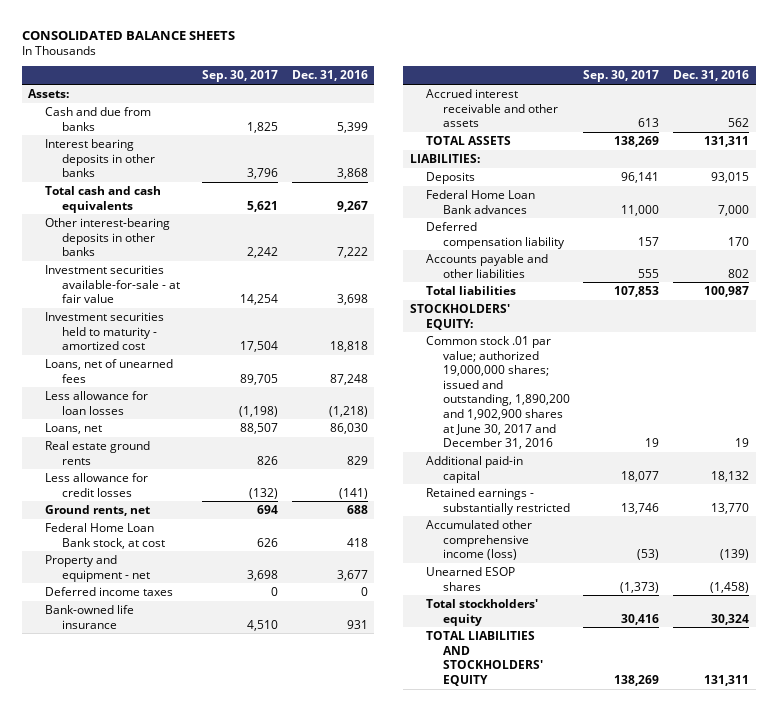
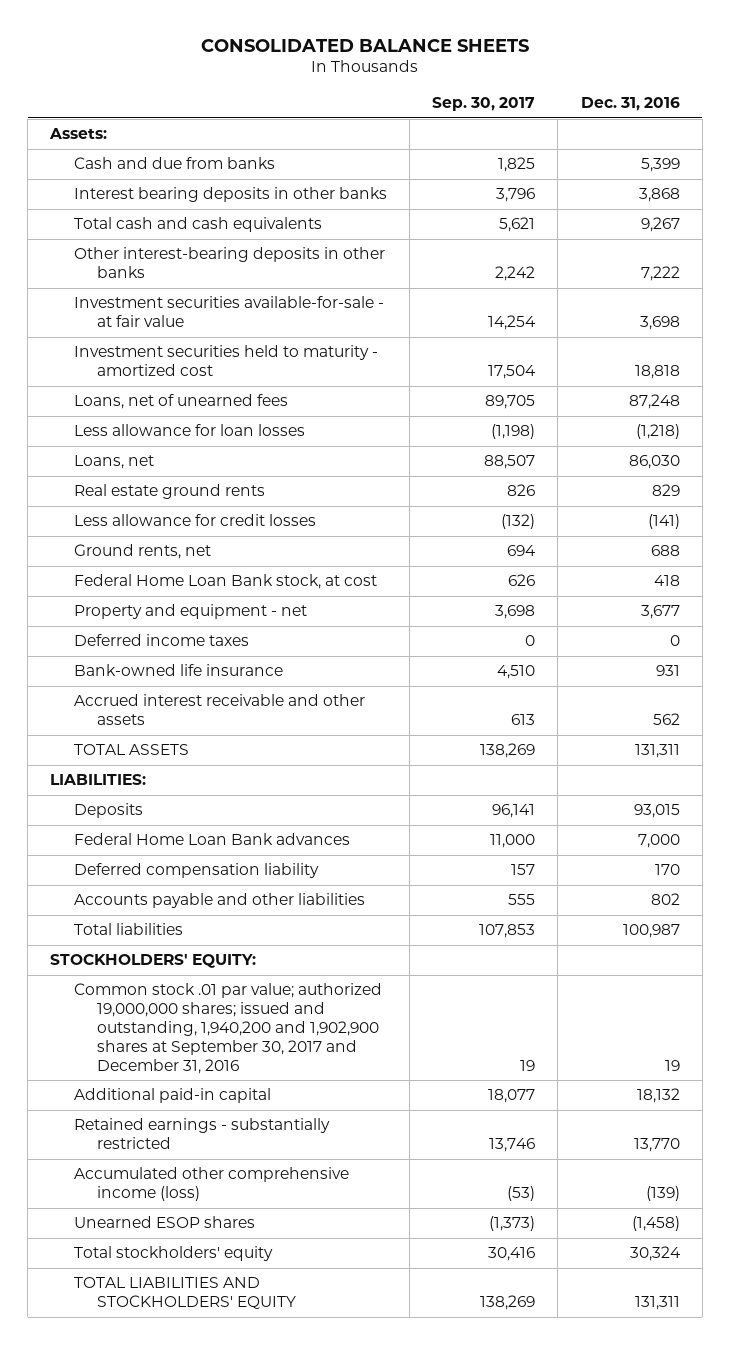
[426,335,571,450] Common stock .01 par value; authorized 19,000,000 shares; issued and outstanding, 1,890,200 and 1,902,900 shares at June 30, 2017 and December 31, 2016 -> [73,983,382,1074] Common stock .01 par value; authorized 19,000,000 shares; issued and outstanding, 1,940,200 and 1,902,900 shares at September 30, 2017 and December 31, 2016

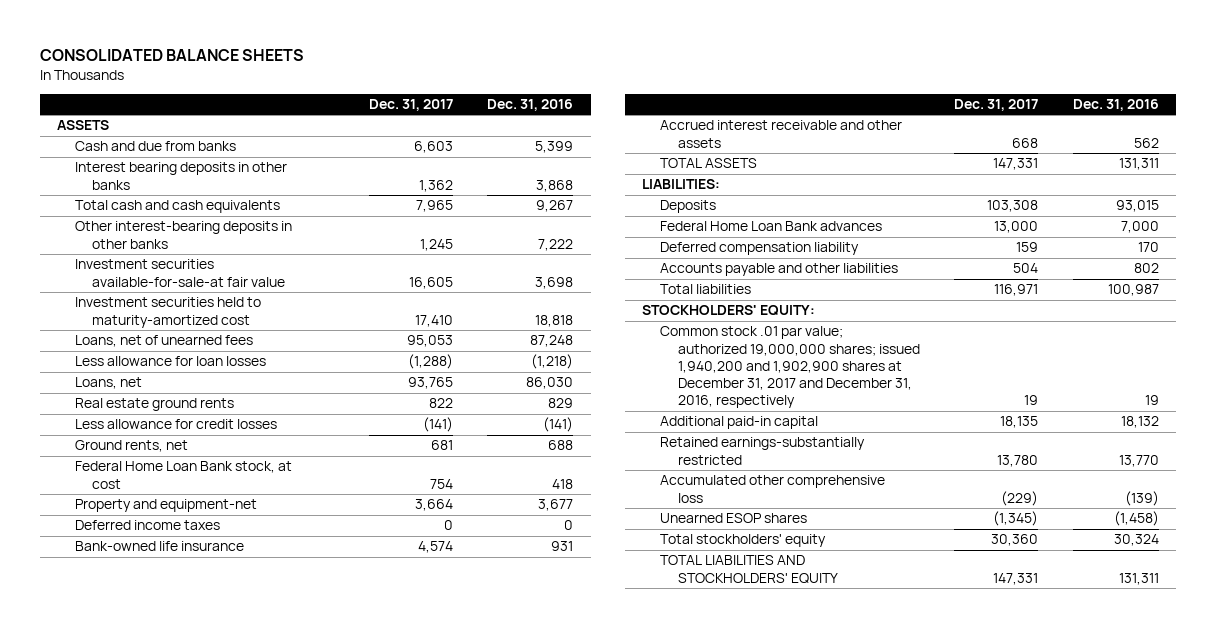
[432,97,536,112] Sep. 30, 2017 -> none
none -> [368,98,453,111] Dec. 31, 2017
[49,128,108,140] Assets: -> [56,120,109,131] ASSETS
[73,296,384,328] Investment securities available-for-sale - at fair value -> [74,259,286,287] Investment securities available-for-sale-at fair value
[73,345,378,377] Investment securities held to maturity - amortized cost -> [74,297,261,328] Investment securities held to maturity-amortized cost
[73,604,307,620] Property and equipment - net -> [74,499,257,513] Property and equipment-net
[73,983,382,1074] Common stock .01 par value; authorized 19,000,000 shares; issued and outstanding, 1,940,200 and 1,902,900 shares at September 30, 2017 and December 31, 2016 -> [660,326,920,409] Common stock .01 par value; authorized 19,000,000 shares; issued 1,940,200 and 1,902,900 shares at December 31, 2017 and December 31, 2016, respectively
[73,1118,330,1150] Retained earnings - substantially restricted -> [660,437,866,465] Retained earnings-substantially restricted
[73,1167,349,1202] Accumulated other comprehensive income (loss) -> [660,475,886,503] Accumulated other comprehensive loss

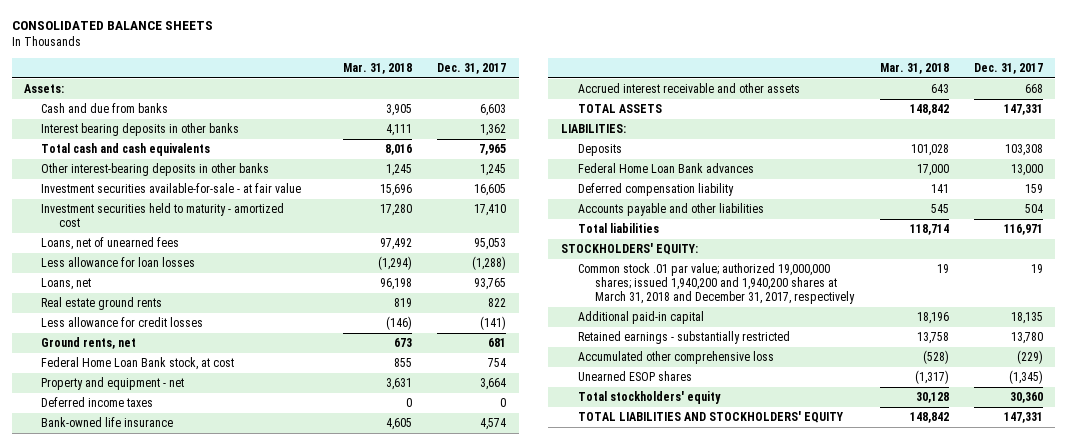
[487,98,574,111] Dec. 31, 2016 -> none
none -> [342,63,412,75] Mar. 31, 2018
[56,120,109,131] ASSETS -> [24,84,65,94] Assets:
[74,259,286,287] Investment securities available-for-sale-at fair value -> [41,183,302,194] Investment securities available-for-sale - at fair value
[74,297,261,328] Investment securities held to maturity-amortized cost -> [41,203,285,228] Investment securities held to maturity - amortized cost
[74,499,257,513] Property and equipment-net -> [41,377,185,391] Property and equipment - net
[660,326,920,409] Common stock .01 par value; authorized 19,000,000 shares; issued 1,940,200 and 1,902,900 shares at December 31, 2017 and December 31, 2016, respectively -> [578,263,856,305] Common stock .01 par value; authorized 19,000,000 shares; issued 1,940,200 and 1,940,200 shares at March 31, 2018 and December 31, 2017, respectively
[660,437,866,465] Retained earnings-substantially restricted -> [578,331,791,345] Retained earnings - substantially restricted

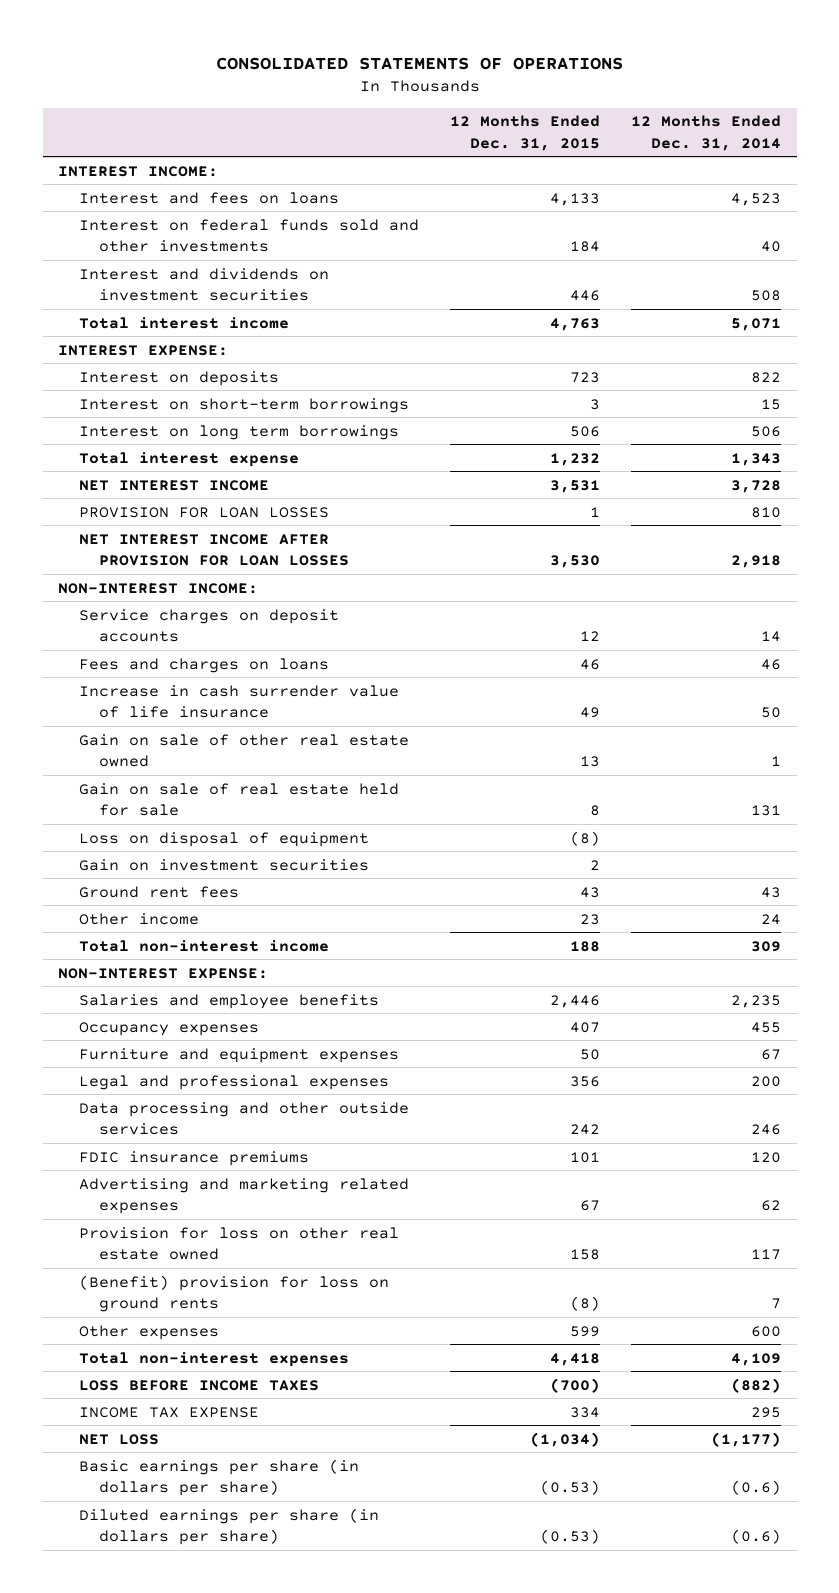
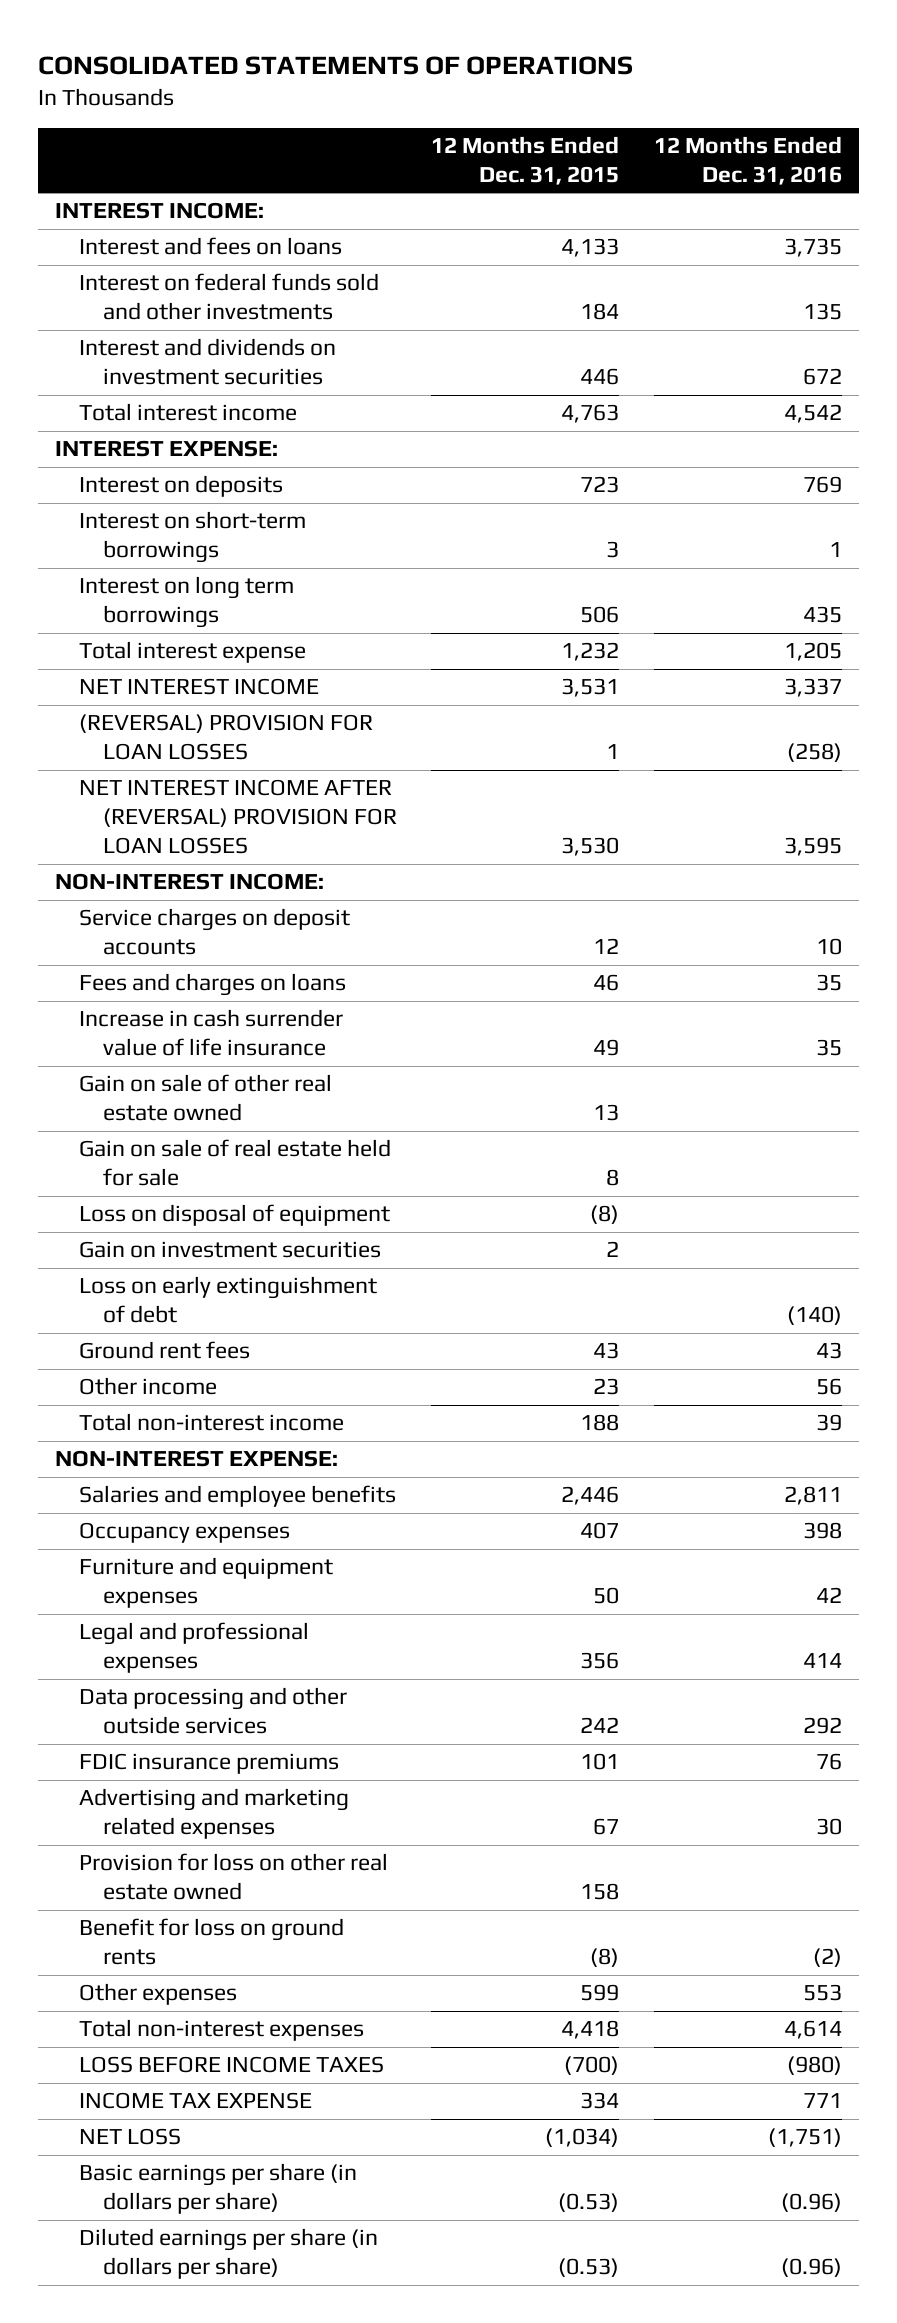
[631,115,782,151] 12 Months Ended Dec. 31, 2014 -> none
none -> [653,136,842,185] 12 Months Ended Dec. 31, 2016
[78,506,329,518] PROVISION FOR LOAN LOSSES -> [79,714,374,761] (REVERSAL) PROVISION FOR LOAN LOSSES
[78,533,349,566] NET INTEREST INCOME AFTER PROVISION FOR LOAN LOSSES -> [79,779,398,855] NET INTEREST INCOME AFTER (REVERSAL) PROVISION FOR LOAN LOSSES
none -> [79,1276,378,1324] Loss on early extinguishment of debt
[78,1274,389,1312] (Benefit) provision for loss on ground rents -> [79,1918,345,1966] Benefit for loss on ground rents

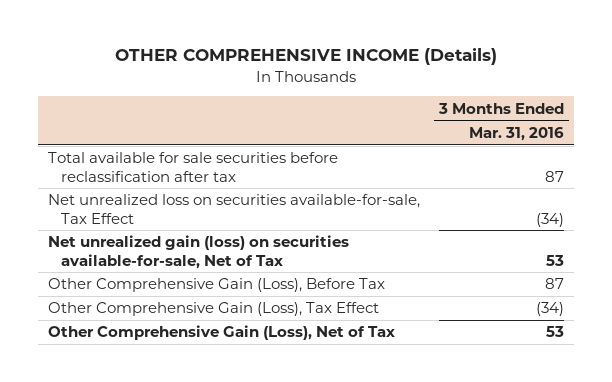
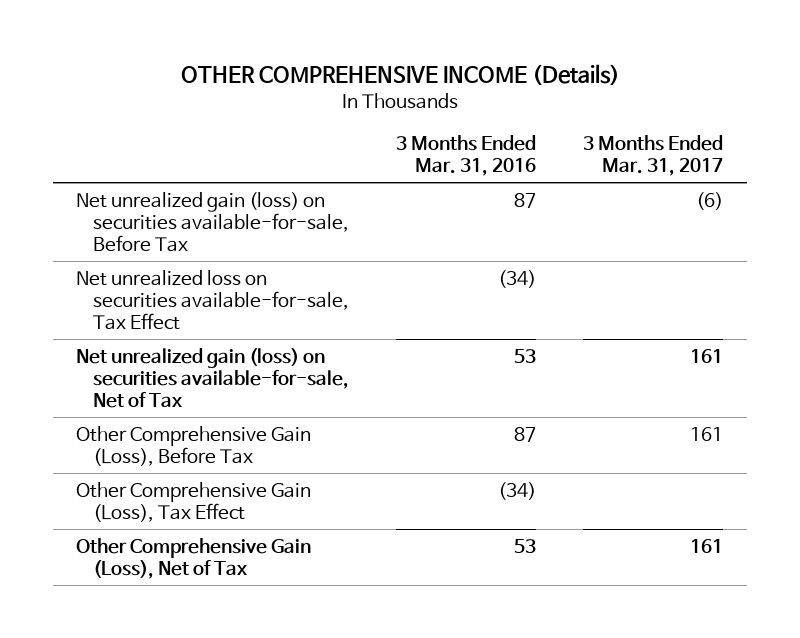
none -> [583,135,724,177] 3 Months Ended Mar. 31, 2017
[47,152,338,182] Total available for sale securities before reclassification after tax -> none
none -> [76,191,349,252] Net unrealized gain (loss) on securities available-for-sale, Before Tax

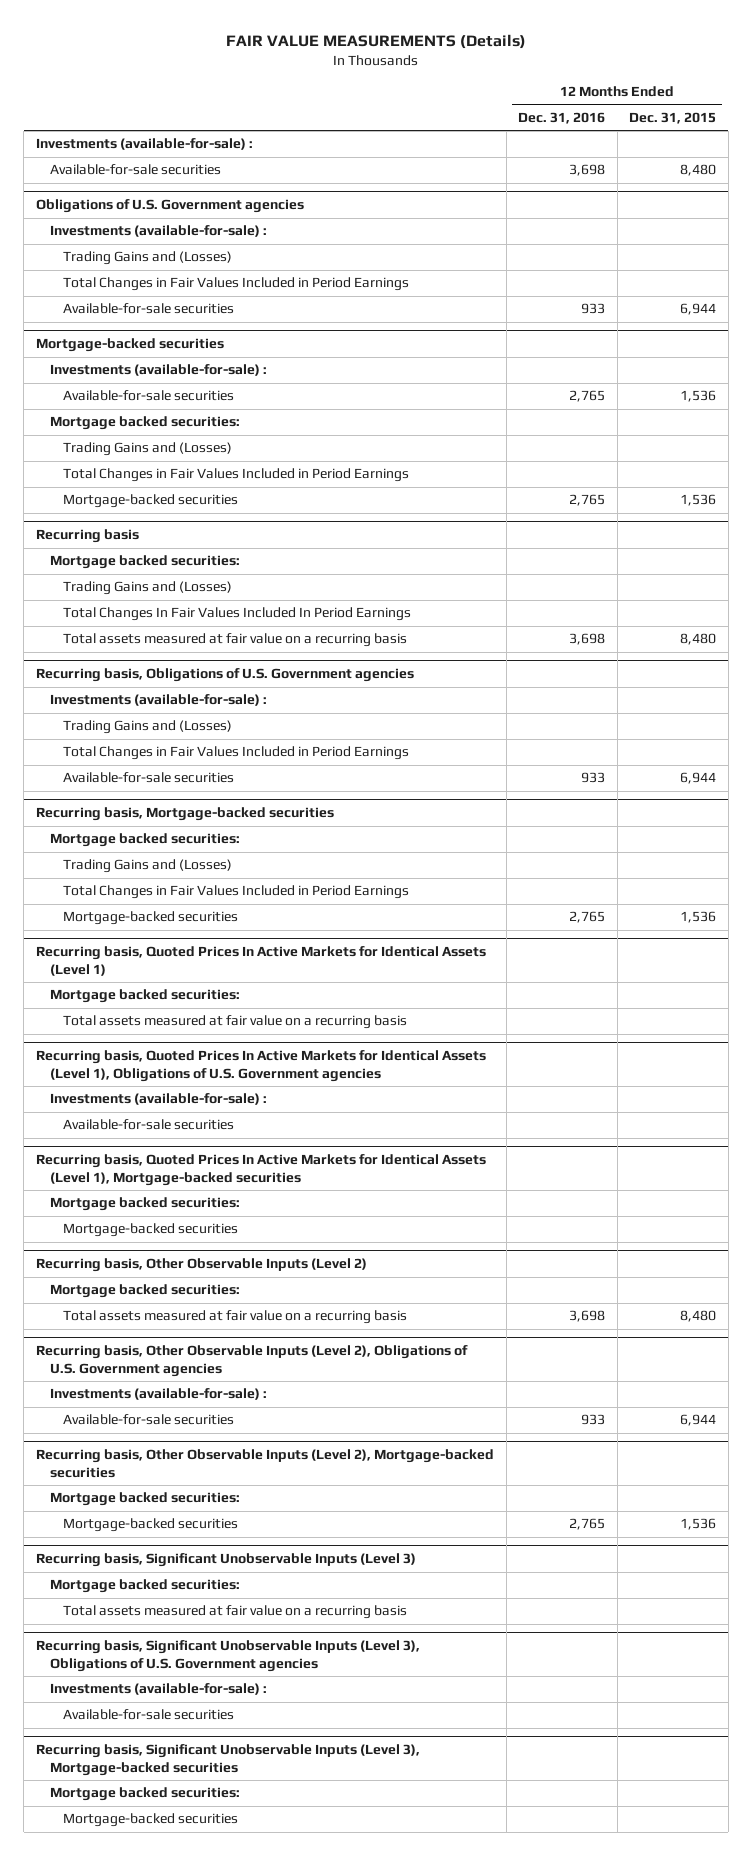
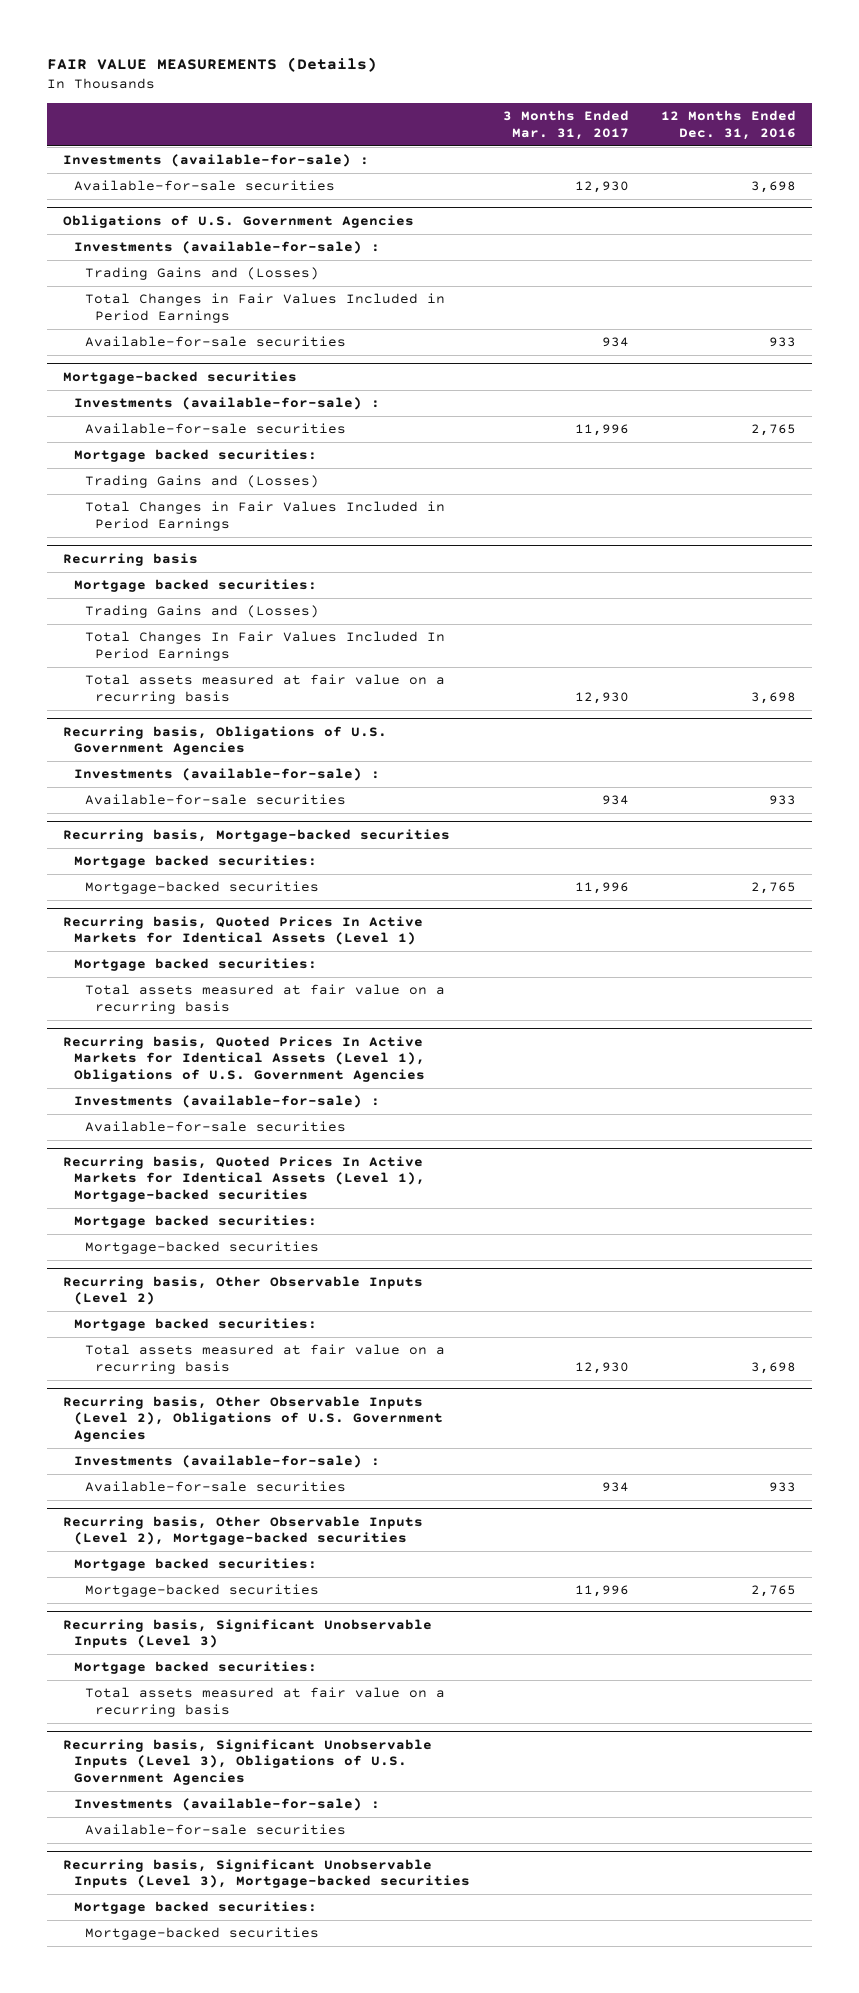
[629,111,717,124] Dec. 31, 2015 -> none
none -> [502,109,629,140] 3 Months Ended Mar. 31, 2017
[35,199,304,214] Obligations of U.S. Government agencies -> [63,214,415,228] Obligations of U.S. Government Agencies
[63,494,239,509] Mortgage-backed securities -> none
[35,668,414,683] Recurring basis, Obligations of U.S. Government agencies -> [63,725,388,756] Recurring basis, Obligations of U.S. Government Agencies
[63,720,233,735] Trading Gains and (Losses) -> none
[63,746,410,761] Total Changes in Fair Values Included in Period Earnings -> none
[63,859,233,874] Trading Gains and (Losses) -> none
[63,885,410,900] Total Changes in Fair Values Included in Period Earnings -> none
[35,1050,486,1083] Recurring basis, Quoted Prices In Active Markets for Identical Assets (Level 1), Obligations of U.S. Government agencies -> [63,1035,425,1083] Recurring basis, Quoted Prices In Active Markets for Identical Assets (Level 1), Obligations of U.S. Government Agencies
[35,1345,468,1378] Recurring basis, Other Observable Inputs (Level 2), Obligations of U.S. Government agencies -> [63,1395,443,1443] Recurring basis, Other Observable Inputs (Level 2), Obligations of U.S. Government Agencies
[35,1640,420,1673] Recurring basis, Significant Unobservable Inputs (Level 3), Obligations of U.S. Government agencies -> [63,1738,433,1786] Recurring basis, Significant Unobservable Inputs (Level 3), Obligations of U.S. Government Agencies

